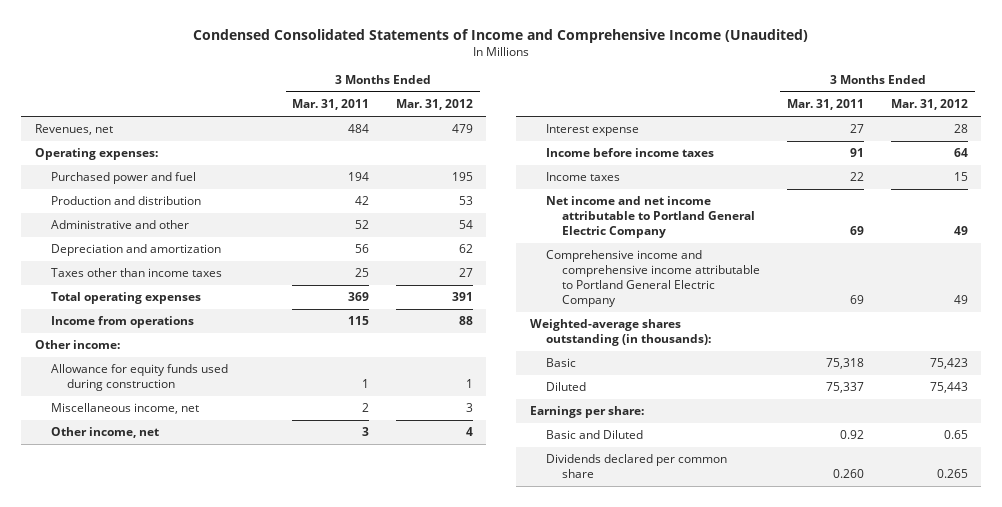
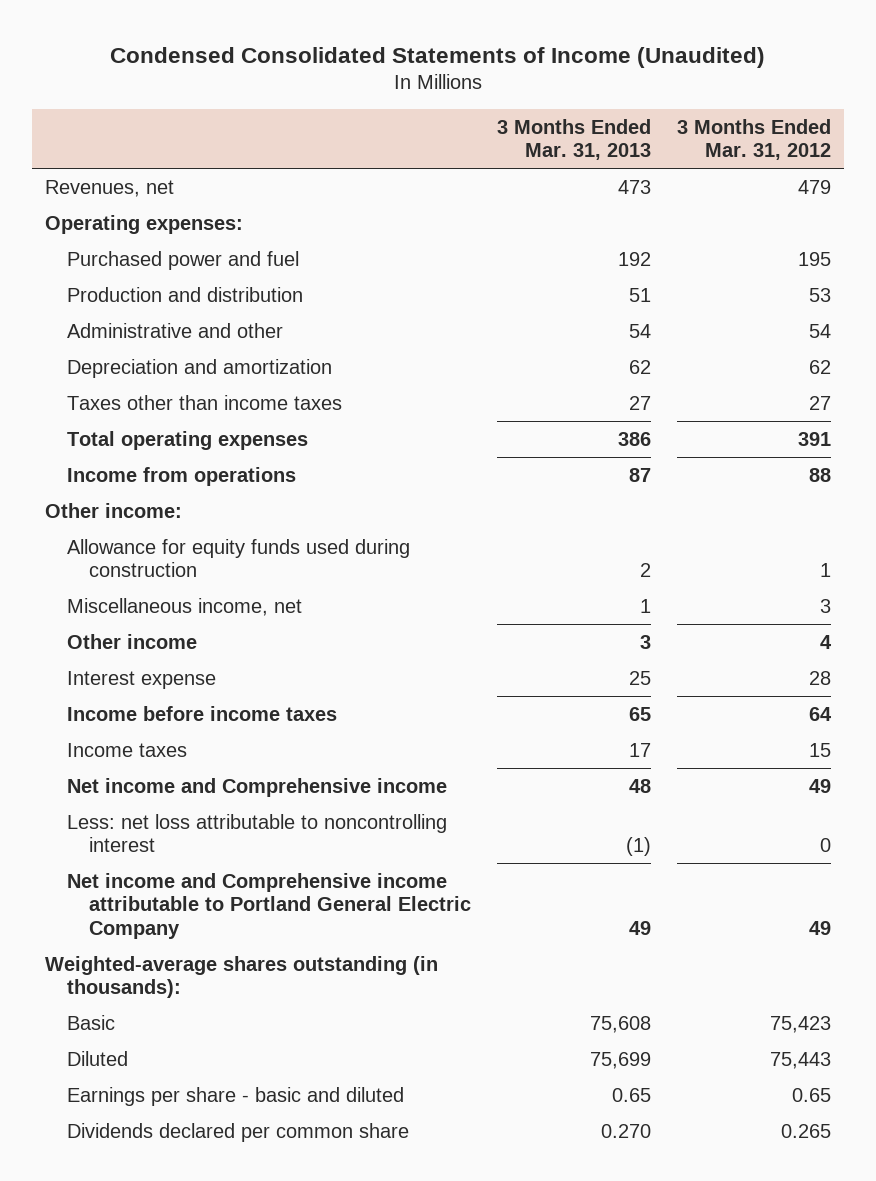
[193,28,809,43] Condensed Consolidated Statements of Income and Comprehensive Income (Unaudited) -> [109,46,765,68] Condensed Consolidated Statements of Income (Unaudited)
[292,99,370,111] Mar. 31, 2011 -> none
none -> [496,118,651,161] 3 Months Ended Mar. 31, 2013
[51,427,160,439] Other income, net -> [66,633,197,649] Other income
[545,250,761,308] Comprehensive income and comprehensive income attributable to Portland General Electric Company -> none
none -> [66,777,447,797] Net income and Comprehensive income
none -> [66,813,447,853] Less: net loss attributable to noncontrolling interest
[545,196,756,239] Net income and net income attributable to Portland General Electric Company -> [66,872,471,939] Net income and Comprehensive income attributable to Portland General Electric Company
[529,406,644,419] Earnings per share: -> none
[545,430,643,440] Basic and Diluted -> [66,1086,404,1106] Earnings per share - basic and diluted

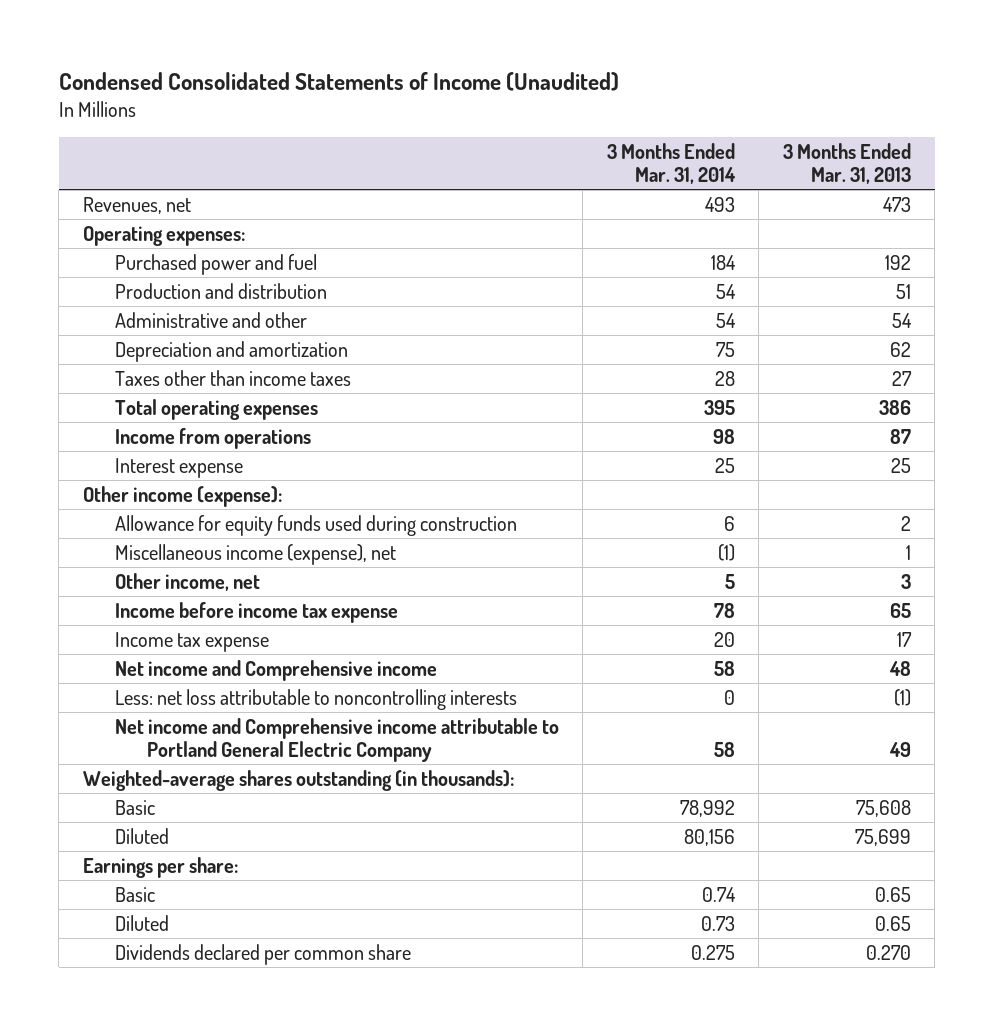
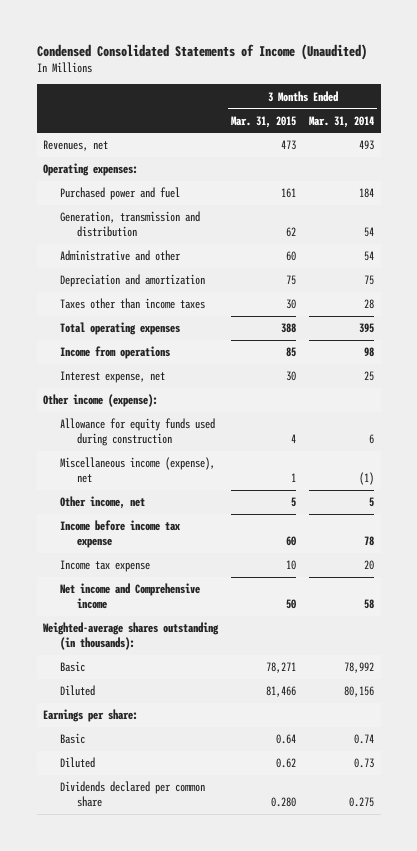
[782,142,911,185] 3 Months Ended Mar. 31, 2013 -> none
none -> [231,115,297,128] Mar. 31, 2015
[114,282,327,299] Production and distribution -> [59,211,200,238] Generation, transmission and distribution
[114,457,243,478] Interest expense -> [59,371,165,384] Interest expense, net
[114,688,517,710] Less: net loss attributable to noncontrolling interests -> none
[114,717,559,763] Net income and Comprehensive income attributable to Portland General Electric Company -> none

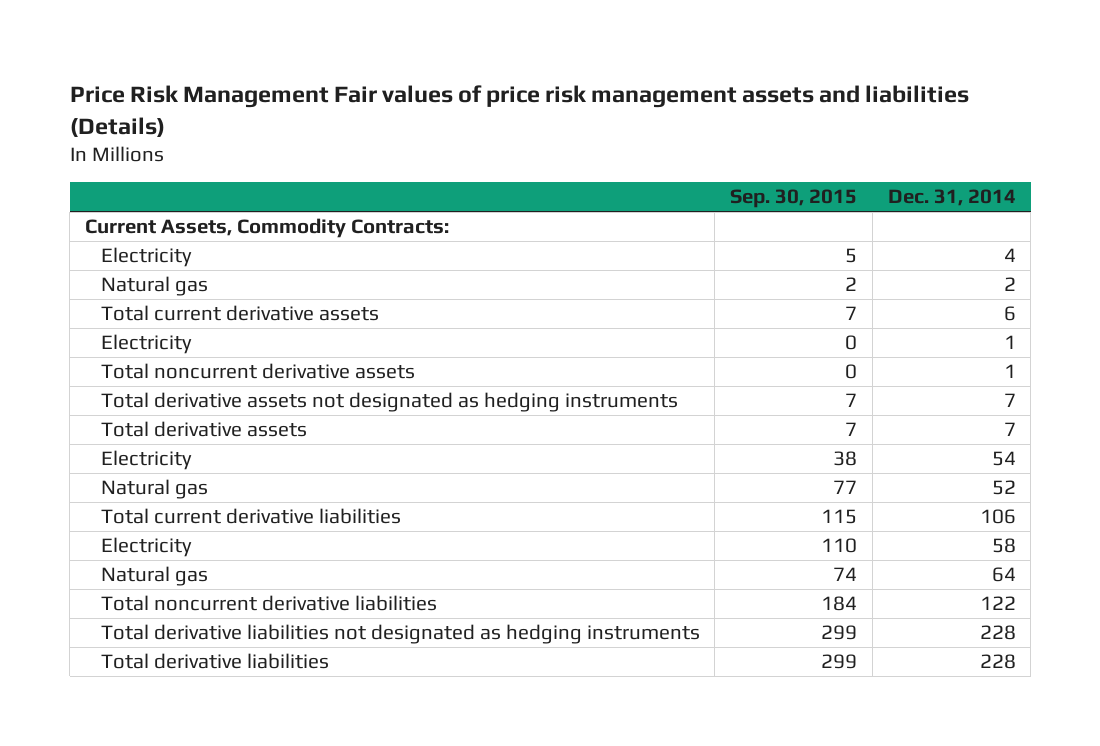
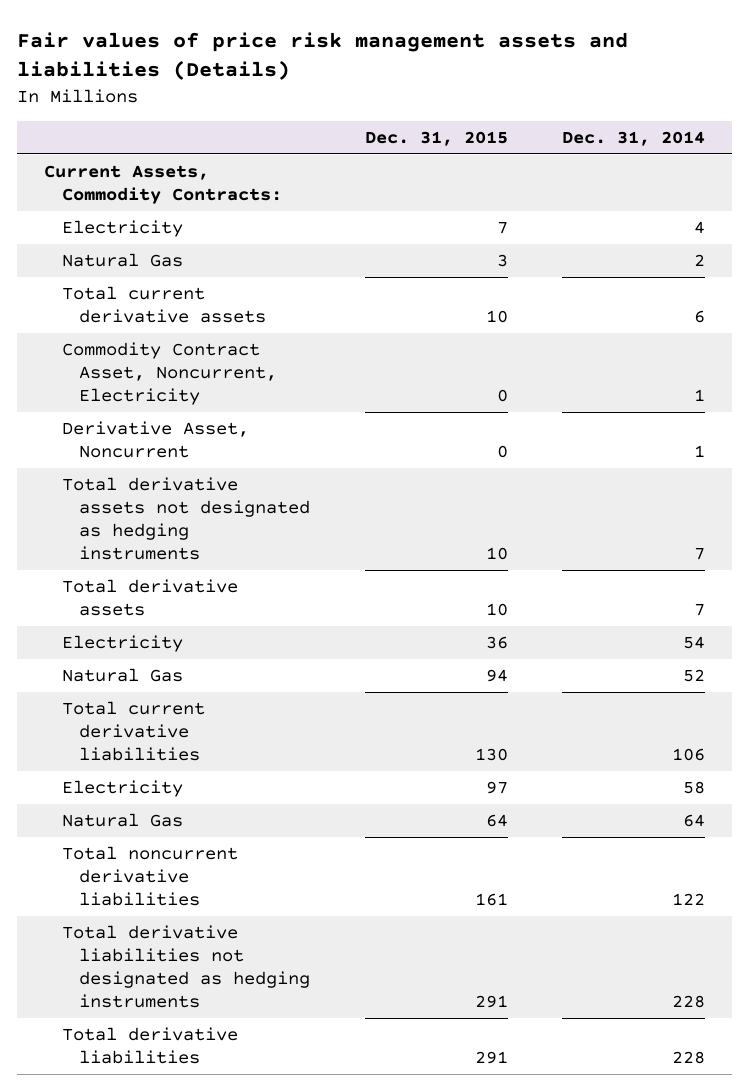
[69,84,969,137] Price Risk Management Fair values of price risk management assets and liabilities (Details) -> [17,31,629,81] Fair values of price risk management assets and liabilities (Details)
[730,189,858,209] Sep. 30, 2015 -> none
none -> [364,130,508,146] Dec. 31, 2015
[100,276,208,297] Natural gas -> [61,253,183,268] Natural Gas
[100,334,192,355] Electricity -> [61,342,278,406] Commodity Contract Asset, Noncurrent, Electricity
[100,363,415,380] Total noncurrent derivative assets -> [61,421,249,459] Derivative Asset, Noncurrent
[100,479,208,500] Natural gas -> [61,668,183,683] Natural Gas
[100,566,208,587] Natural gas -> [61,813,183,828] Natural Gas

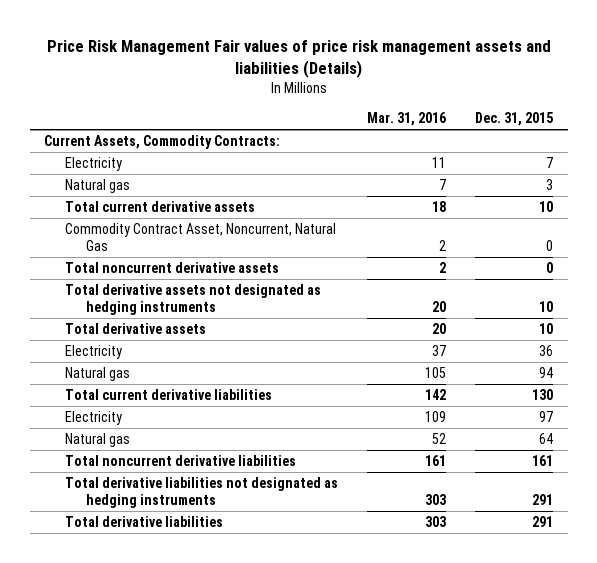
[17,31,629,81] Fair values of price risk management assets and liabilities (Details) -> [46,39,551,78] Price Risk Management Fair values of price risk management assets and liabilities (Details)
[562,130,706,146] Dec. 31, 2014 -> none
none -> [367,112,447,127] Mar. 31, 2016
[61,253,183,268] Natural Gas -> [64,179,130,194] Natural gas
[61,342,278,406] Commodity Contract Asset, Noncurrent, Electricity -> [64,223,336,251] Commodity Contract Asset, Noncurrent, Natural Gas
[61,421,249,459] Derivative Asset, Noncurrent -> [64,262,279,274] Total noncurrent derivative assets
[61,668,183,683] Natural Gas -> [64,367,130,382] Natural gas
[61,813,183,828] Natural Gas -> [64,433,130,448] Natural gas

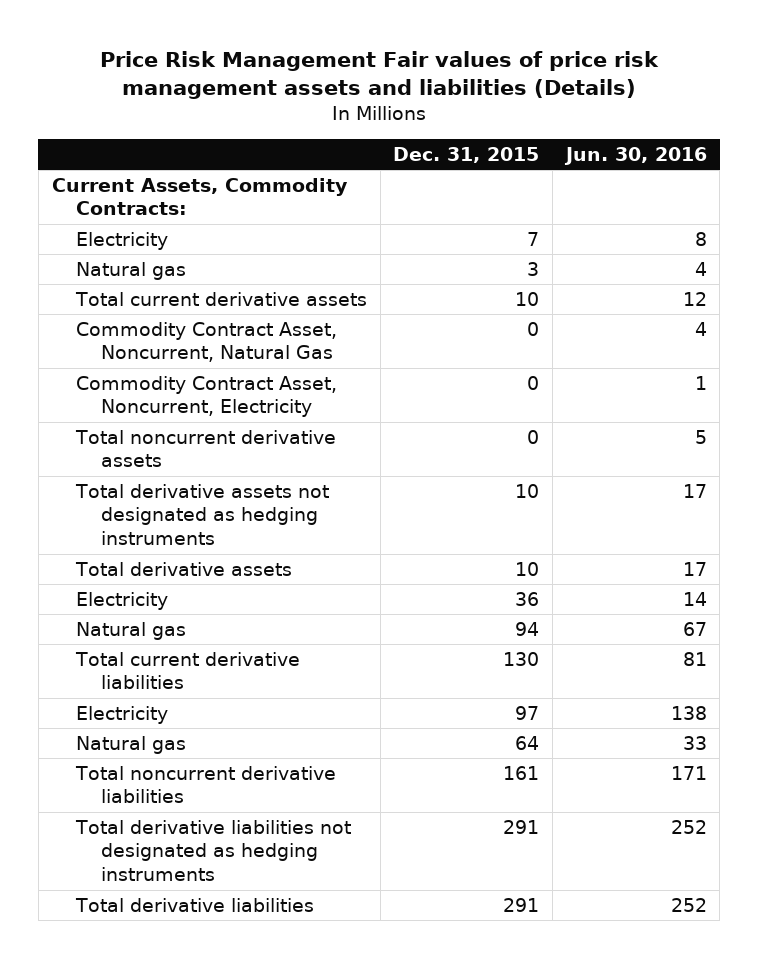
[367,112,447,127] Mar. 31, 2016 -> none
none -> [563,146,707,165] Jun. 30, 2016
none -> [76,375,338,418] Commodity Contract Asset, Noncurrent, Electricity

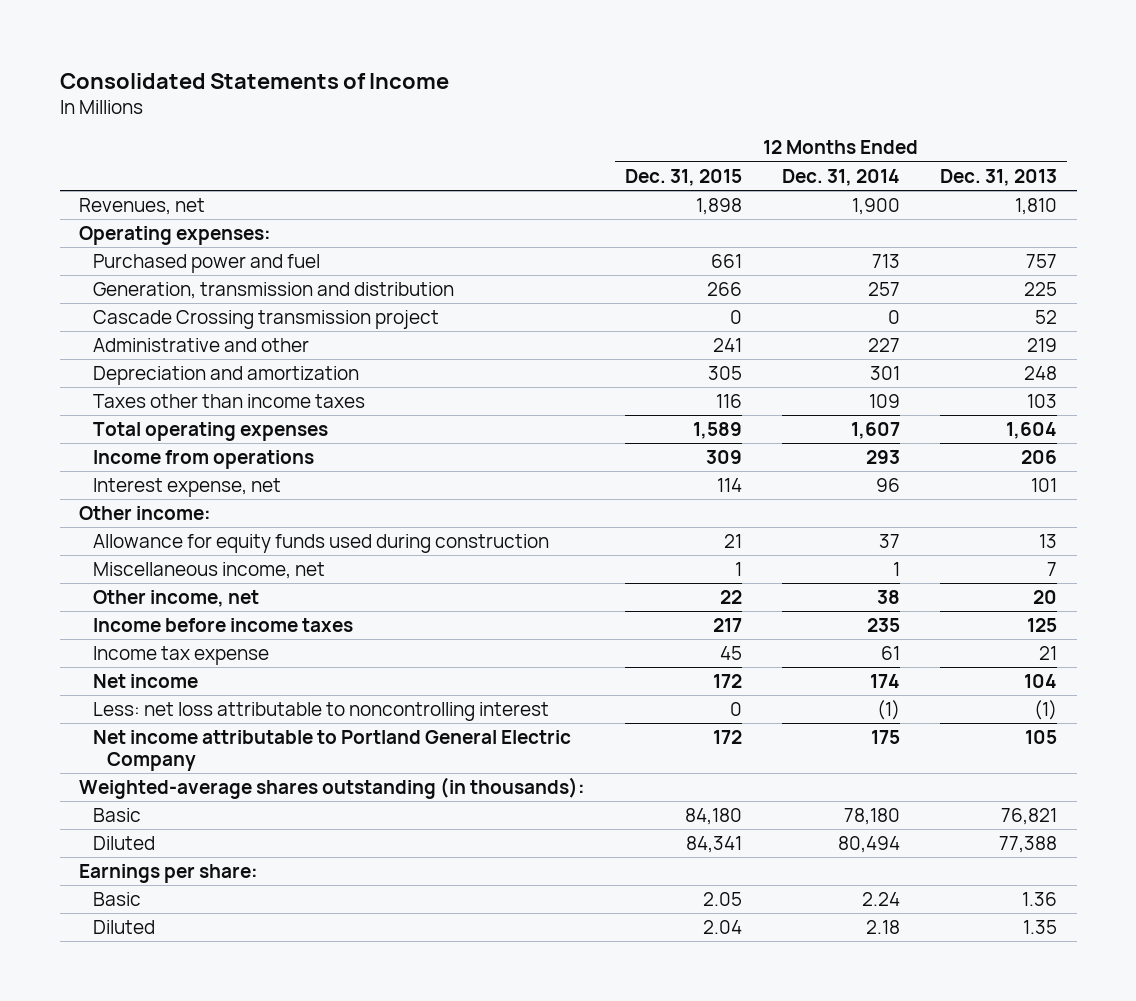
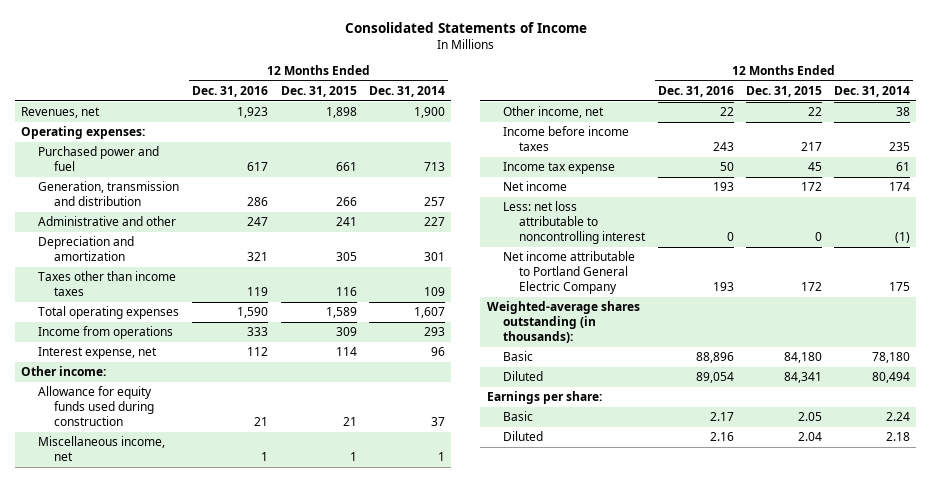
[939,168,1057,186] Dec. 31, 2013 -> none
none -> [192,85,269,97] Dec. 31, 2016
[93,310,440,330] Cascade Crossing transmission project -> none

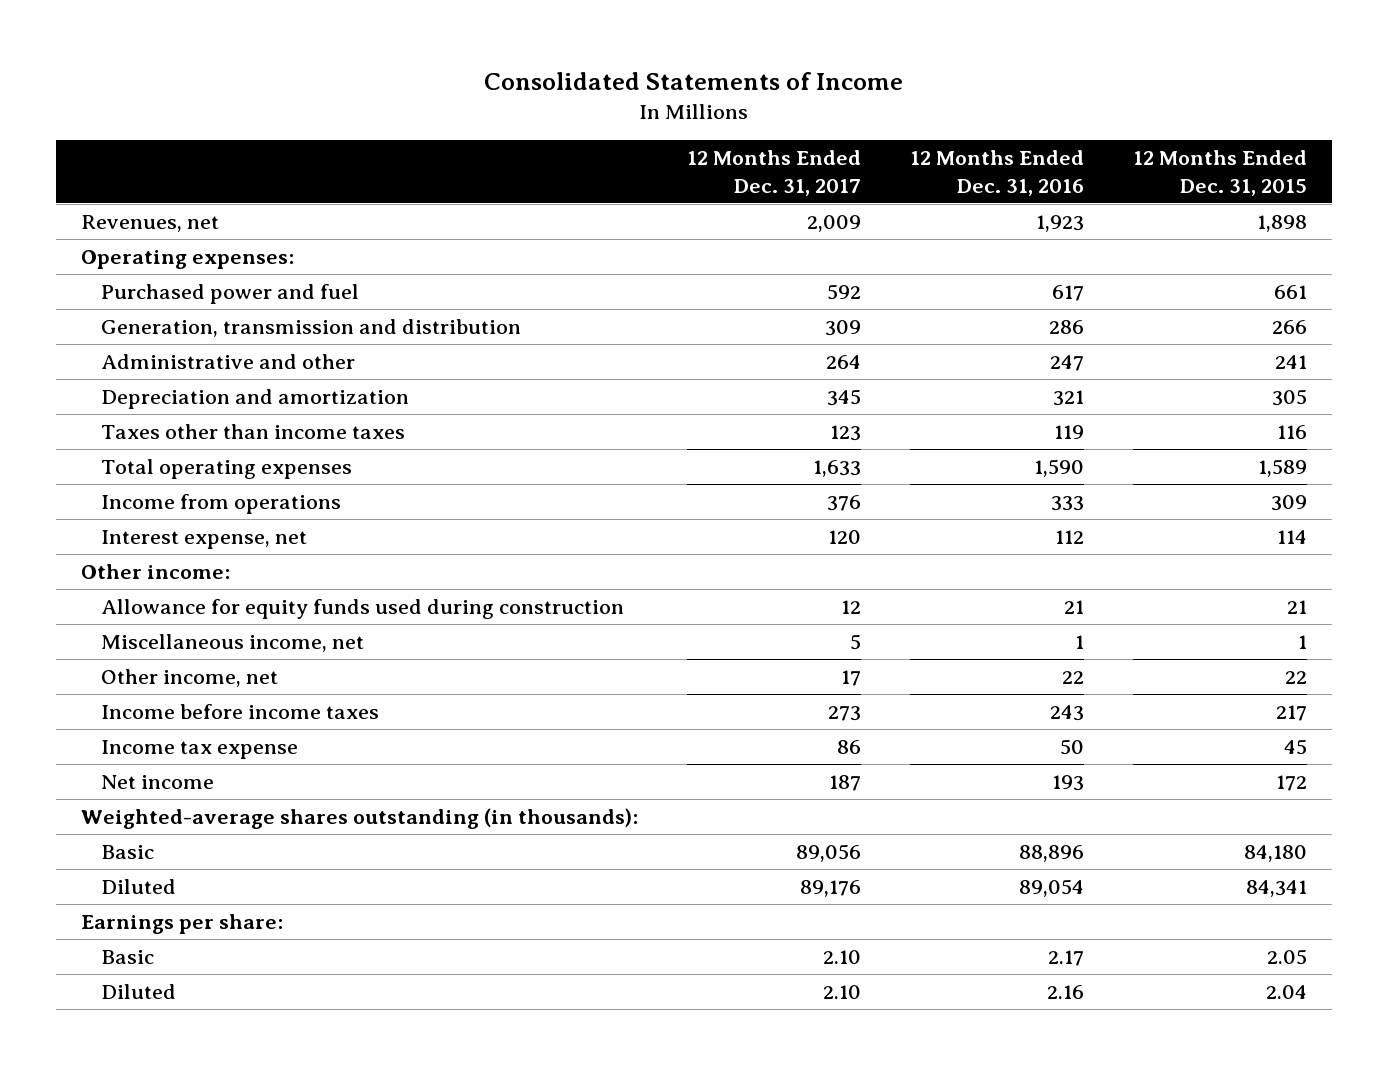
[368,85,445,97] Dec. 31, 2014 -> none
none -> [686,150,861,197] 12 Months Ended Dec. 31, 2017
[503,201,647,245] Less: net loss attributable to noncontrolling interest -> none
[503,251,636,295] Net income attributable to Portland General Electric Company -> none

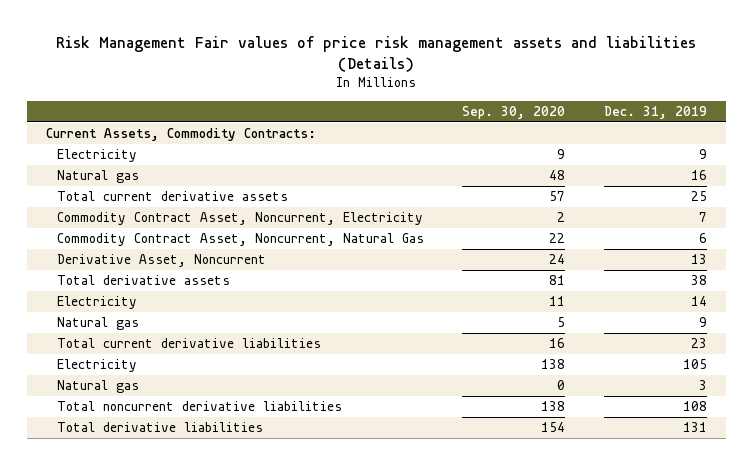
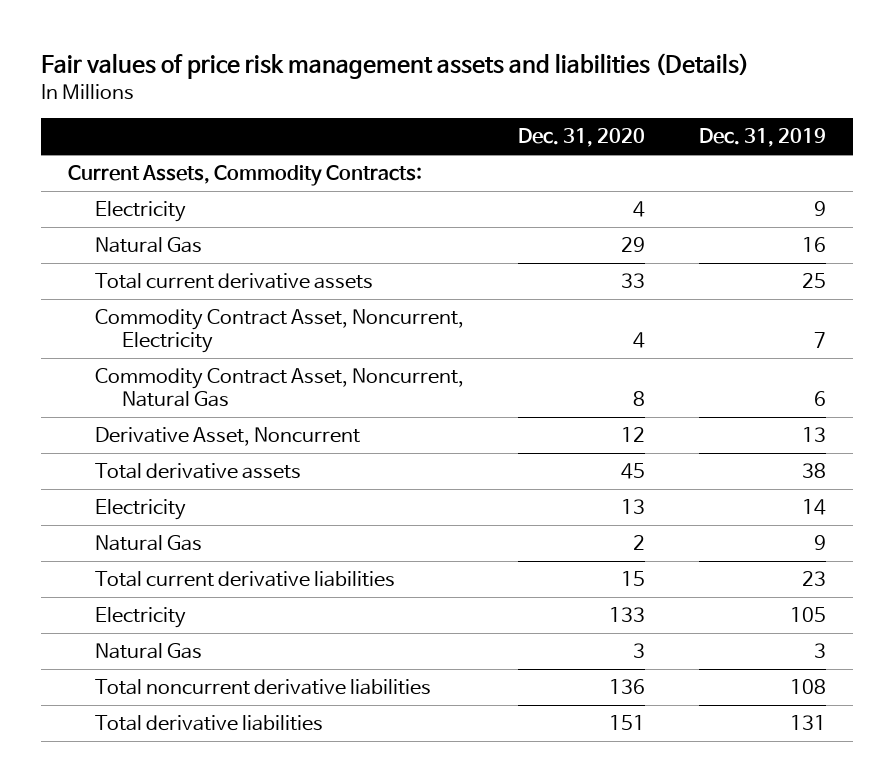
[56,36,697,73] Risk Management Fair values of price risk management assets and liabilities (Details) -> [40,52,749,79] Fair values of price risk management assets and liabilities (Details)
[462,105,566,119] Sep. 30, 2020 -> none
none -> [517,128,645,148] Dec. 31, 2020
[56,170,139,184] Natural gas -> [94,237,202,254] Natural Gas
[56,317,139,331] Natural gas -> [94,535,202,552] Natural Gas
[56,380,139,394] Natural gas -> [94,643,202,660] Natural Gas

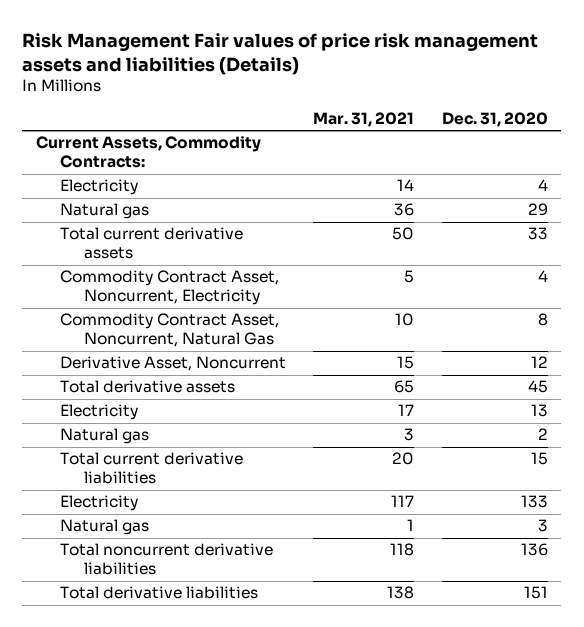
[40,52,749,79] Fair values of price risk management assets and liabilities (Details) -> [22,32,539,75] Risk Management Fair values of price risk management assets and liabilities (Details)
[698,128,826,148] Dec. 31, 2019 -> none
none -> [313,112,415,128] Mar. 31, 2021
[94,237,202,254] Natural Gas -> [59,203,149,220] Natural gas
[94,535,202,552] Natural Gas -> [59,428,149,445] Natural gas
[94,643,202,660] Natural Gas -> [59,519,149,536] Natural gas

